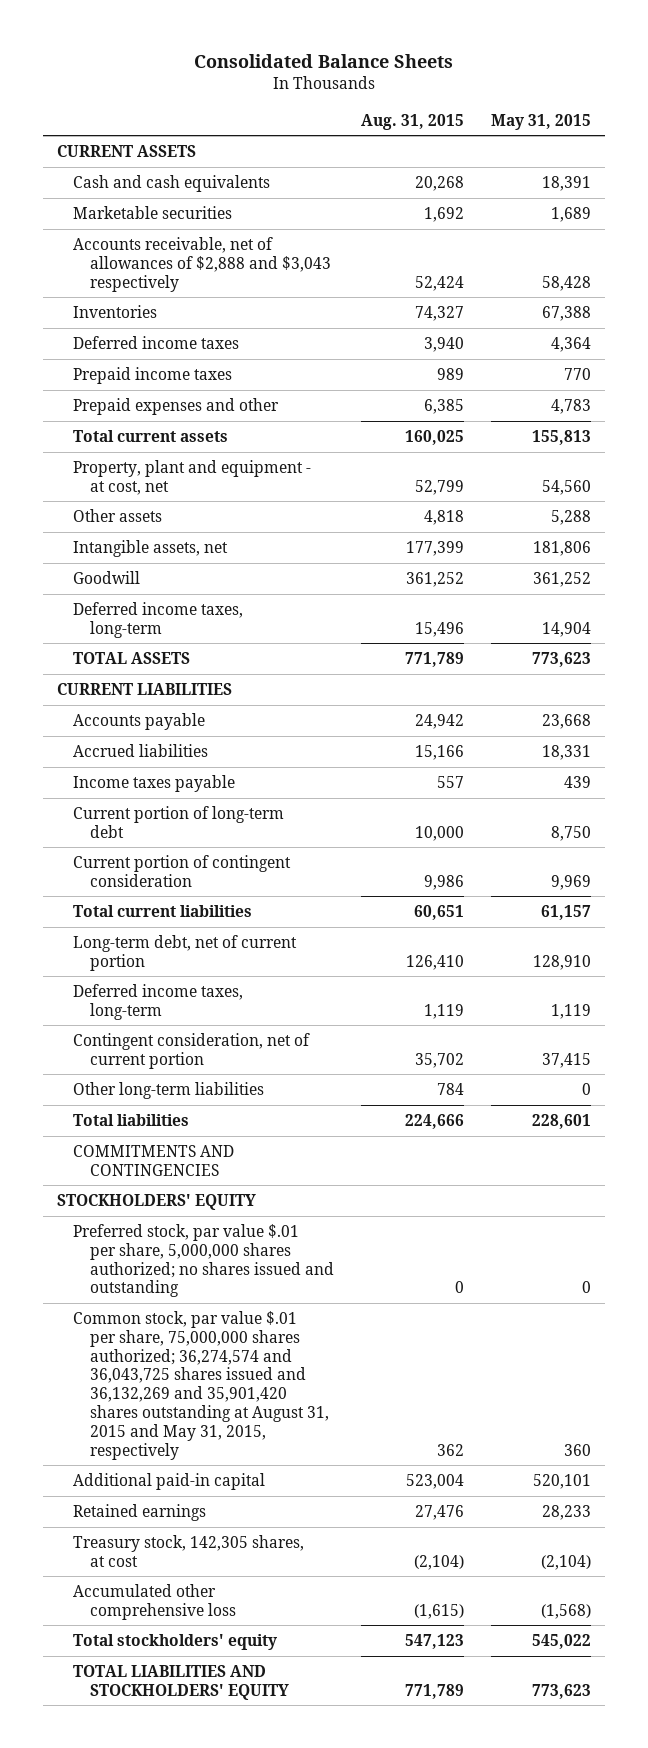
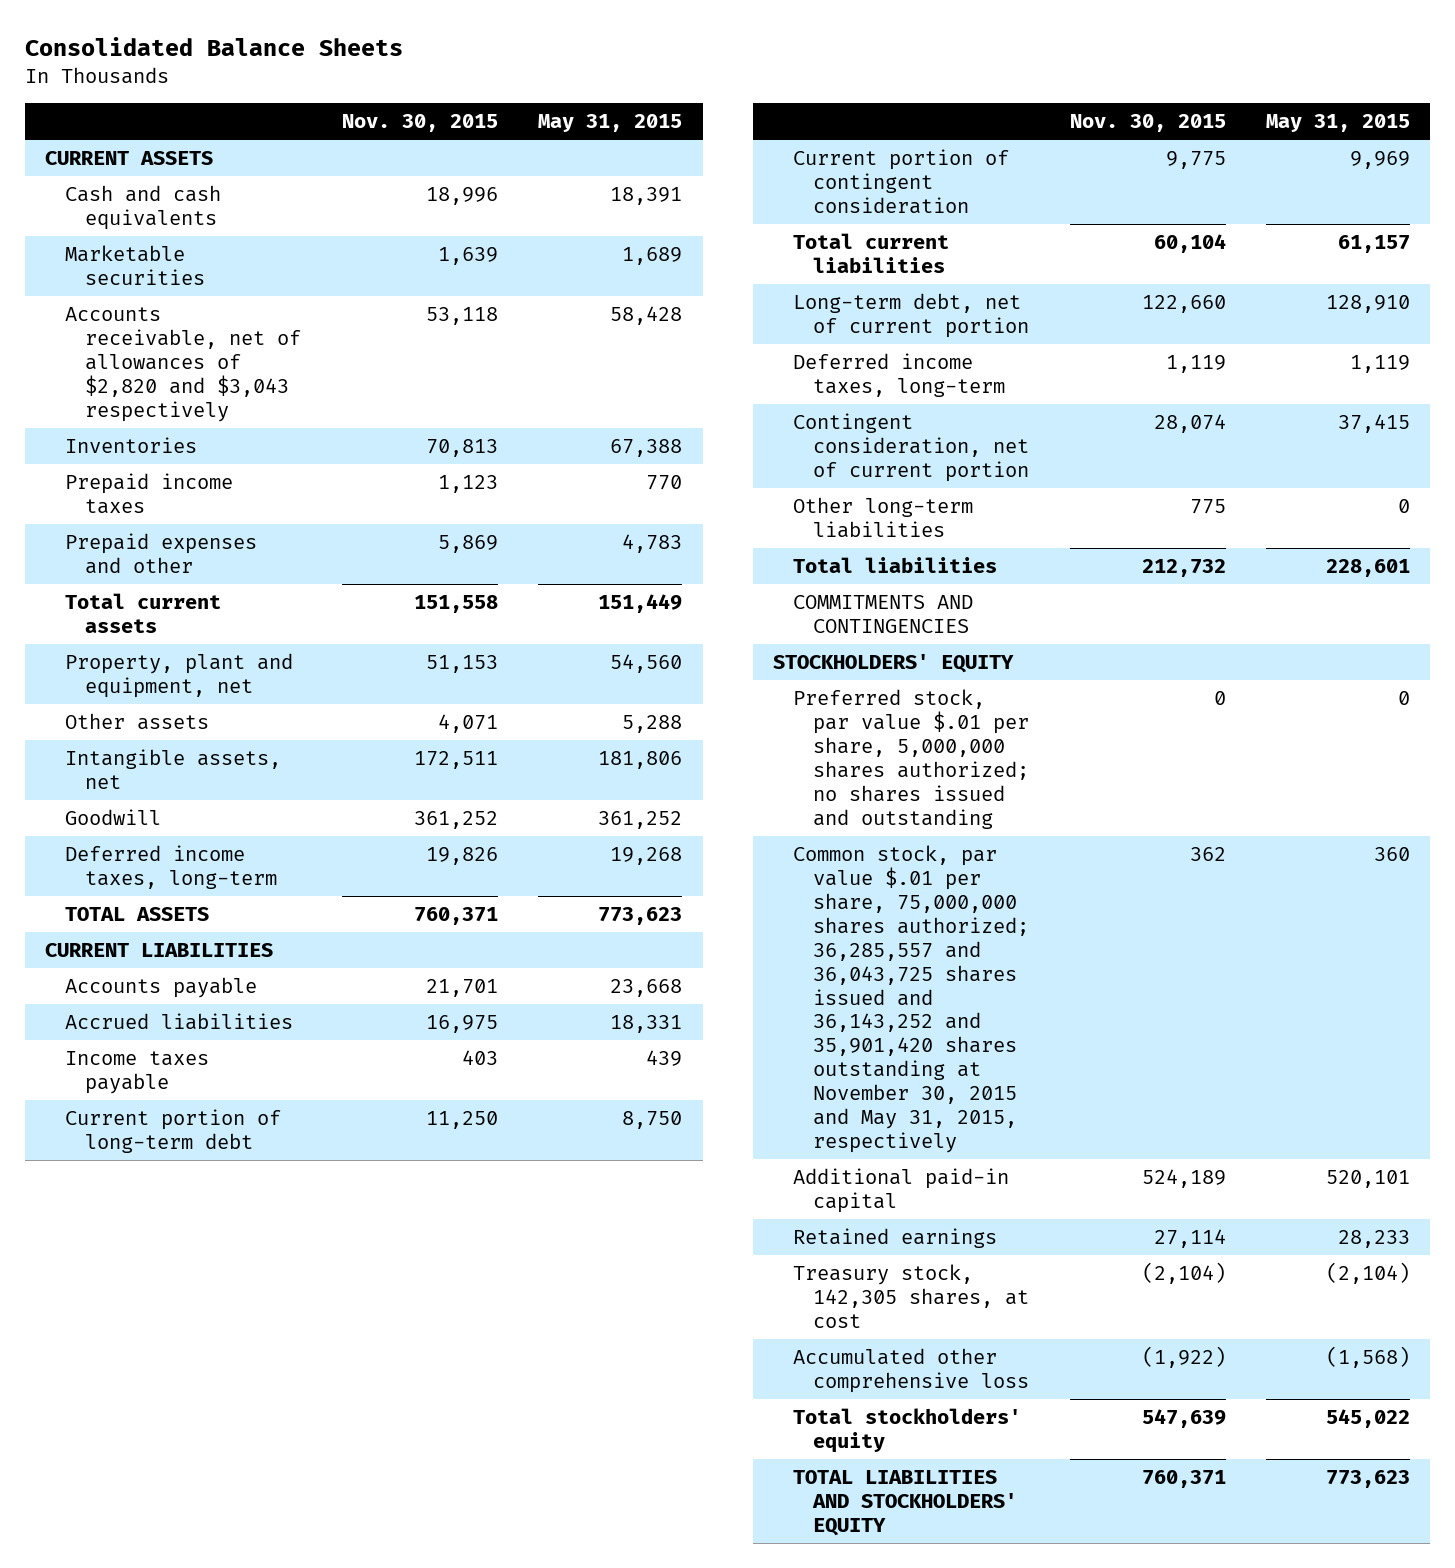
[361,113,465,130] Aug. 31, 2015 -> none
none -> [341,114,498,133] Nov. 30, 2015
[73,236,331,292] Accounts receivable, net of allowances of $2,888 and $3,043 respectively -> [65,307,302,422] Accounts receivable, net of allowances of $2,820 and $3,043 respectively
[73,335,240,349] Deferred income taxes -> none
[532,429,592,445] 155,813 -> [598,594,683,614] 151,449
[73,459,312,495] Property, plant and equipment - at cost, net -> [65,653,294,699] Property, plant and equipment, net
[542,621,592,637] 14,904 -> [610,847,683,866] 19,268
[73,1310,329,1460] Common stock, par value $.01 per share, 75,000,000 shares authorized; 36,274,574 and 36,043,725 shares issued and 36,132,269 and 35,901,420 shares outstanding at August 31, 2015 and May 31, 2015, respectively -> [792,845,1030,1153] Common stock, par value $.01 per share, 75,000,000 shares authorized; 36,285,557 and 36,043,725 shares issued and 36,143,252 and 35,901,420 shares outstanding at November 30, 2015 and May 31, 2015, respectively

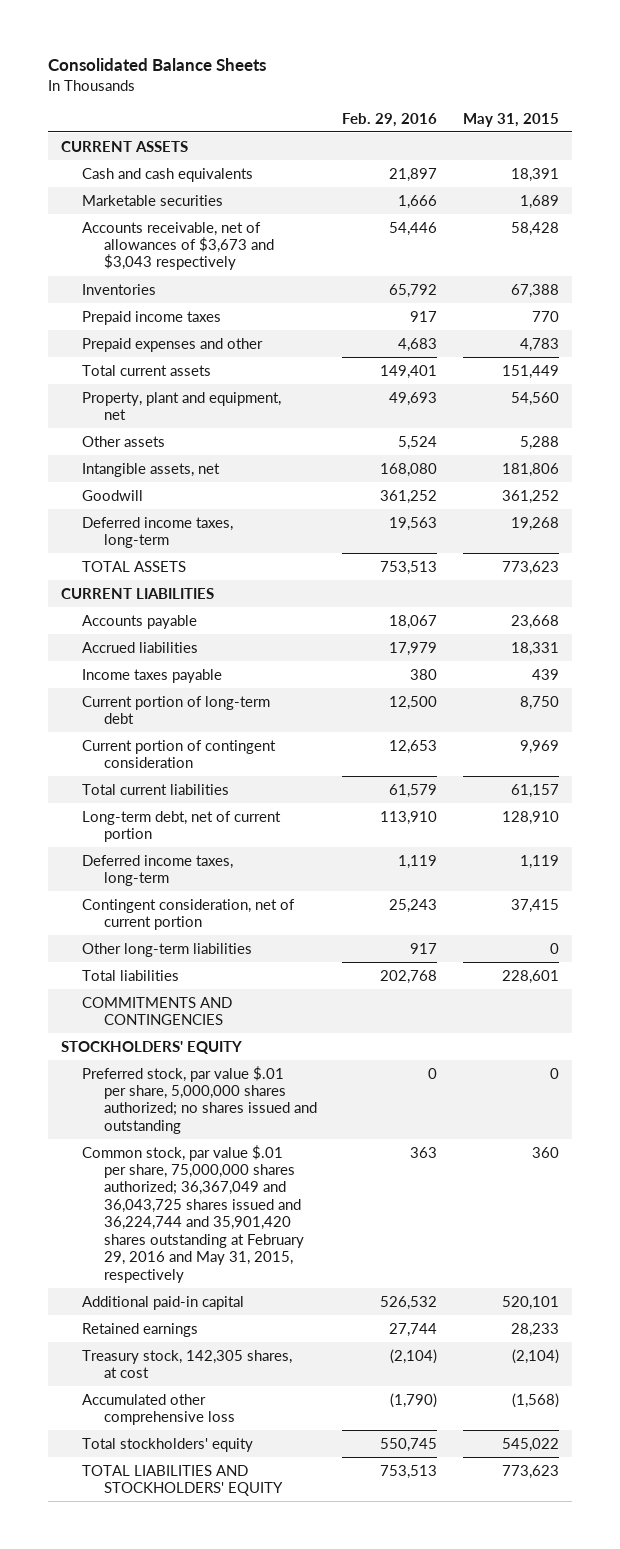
[341,114,498,133] Nov. 30, 2015 -> none
none -> [342,112,438,127] Feb. 29, 2016
[65,307,302,422] Accounts receivable, net of allowances of $2,820 and $3,043 respectively -> [82,221,274,271] Accounts receivable, net of allowances of $3,673 and $3,043 respectively
[792,845,1030,1153] Common stock, par value $.01 per share, 75,000,000 shares authorized; 36,285,557 and 36,043,725 shares issued and 36,143,252 and 35,901,420 shares outstanding at November 30, 2015 and May 31, 2015, respectively -> [82,1144,304,1283] Common stock, par value $.01 per share, 75,000,000 shares authorized; 36,367,049 and 36,043,725 shares issued and 36,224,744 and 35,901,420 shares outstanding at February 29, 2016 and May 31, 2015, respectively

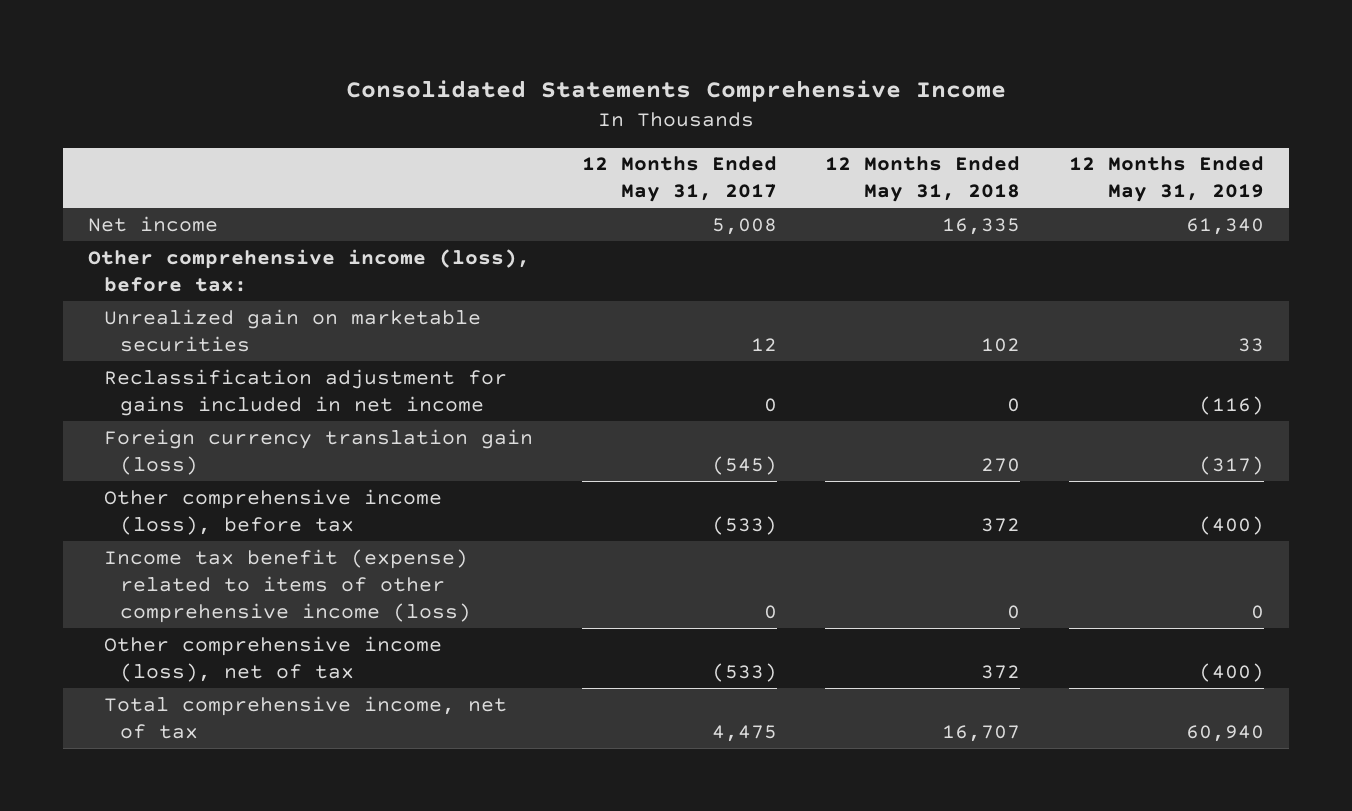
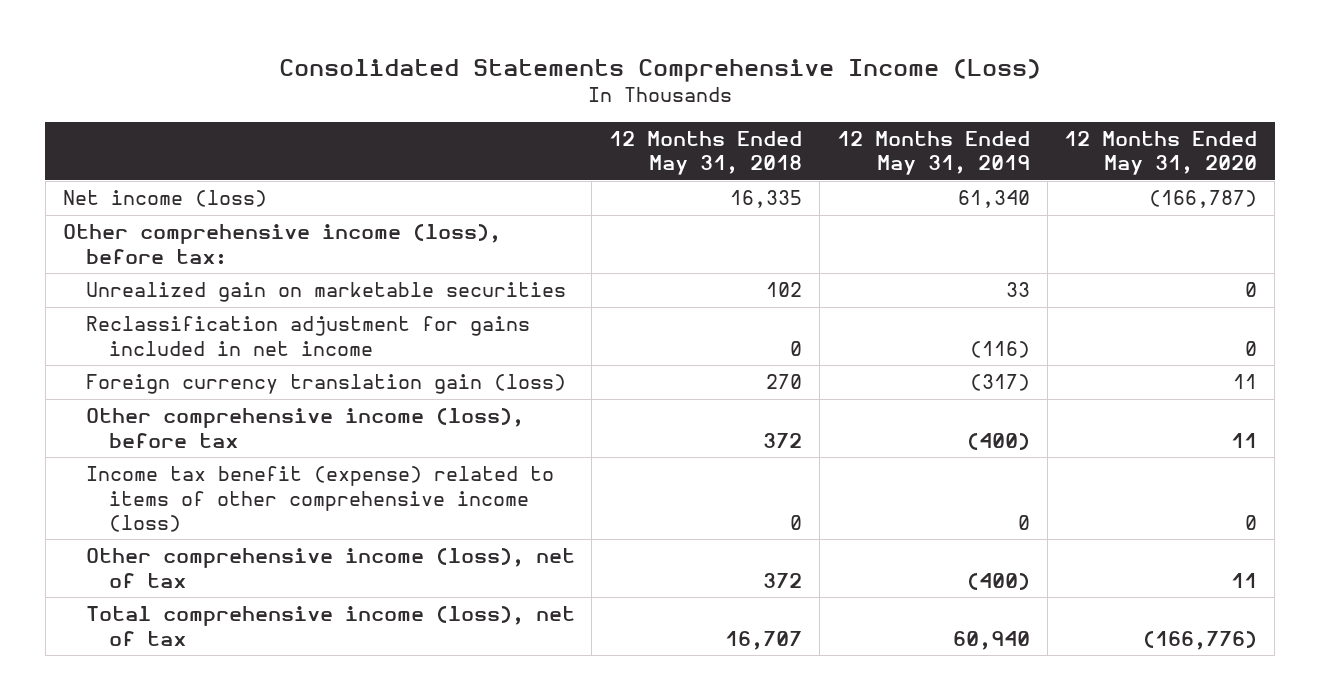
[345,79,1006,102] Consolidated Statements Comprehensive Income -> [278,58,1041,82] Consolidated Statements Comprehensive Income (Loss)
[581,156,777,203] 12 Months Ended May 31, 2017 -> none
none -> [1064,131,1258,176] 12 Months Ended May 31, 2020
[87,215,218,232] Net income -> [62,190,267,208] Net income (loss)
[103,695,507,739] Total comprehensive income, net of tax -> [85,606,575,646] Total comprehensive income (loss), net of tax

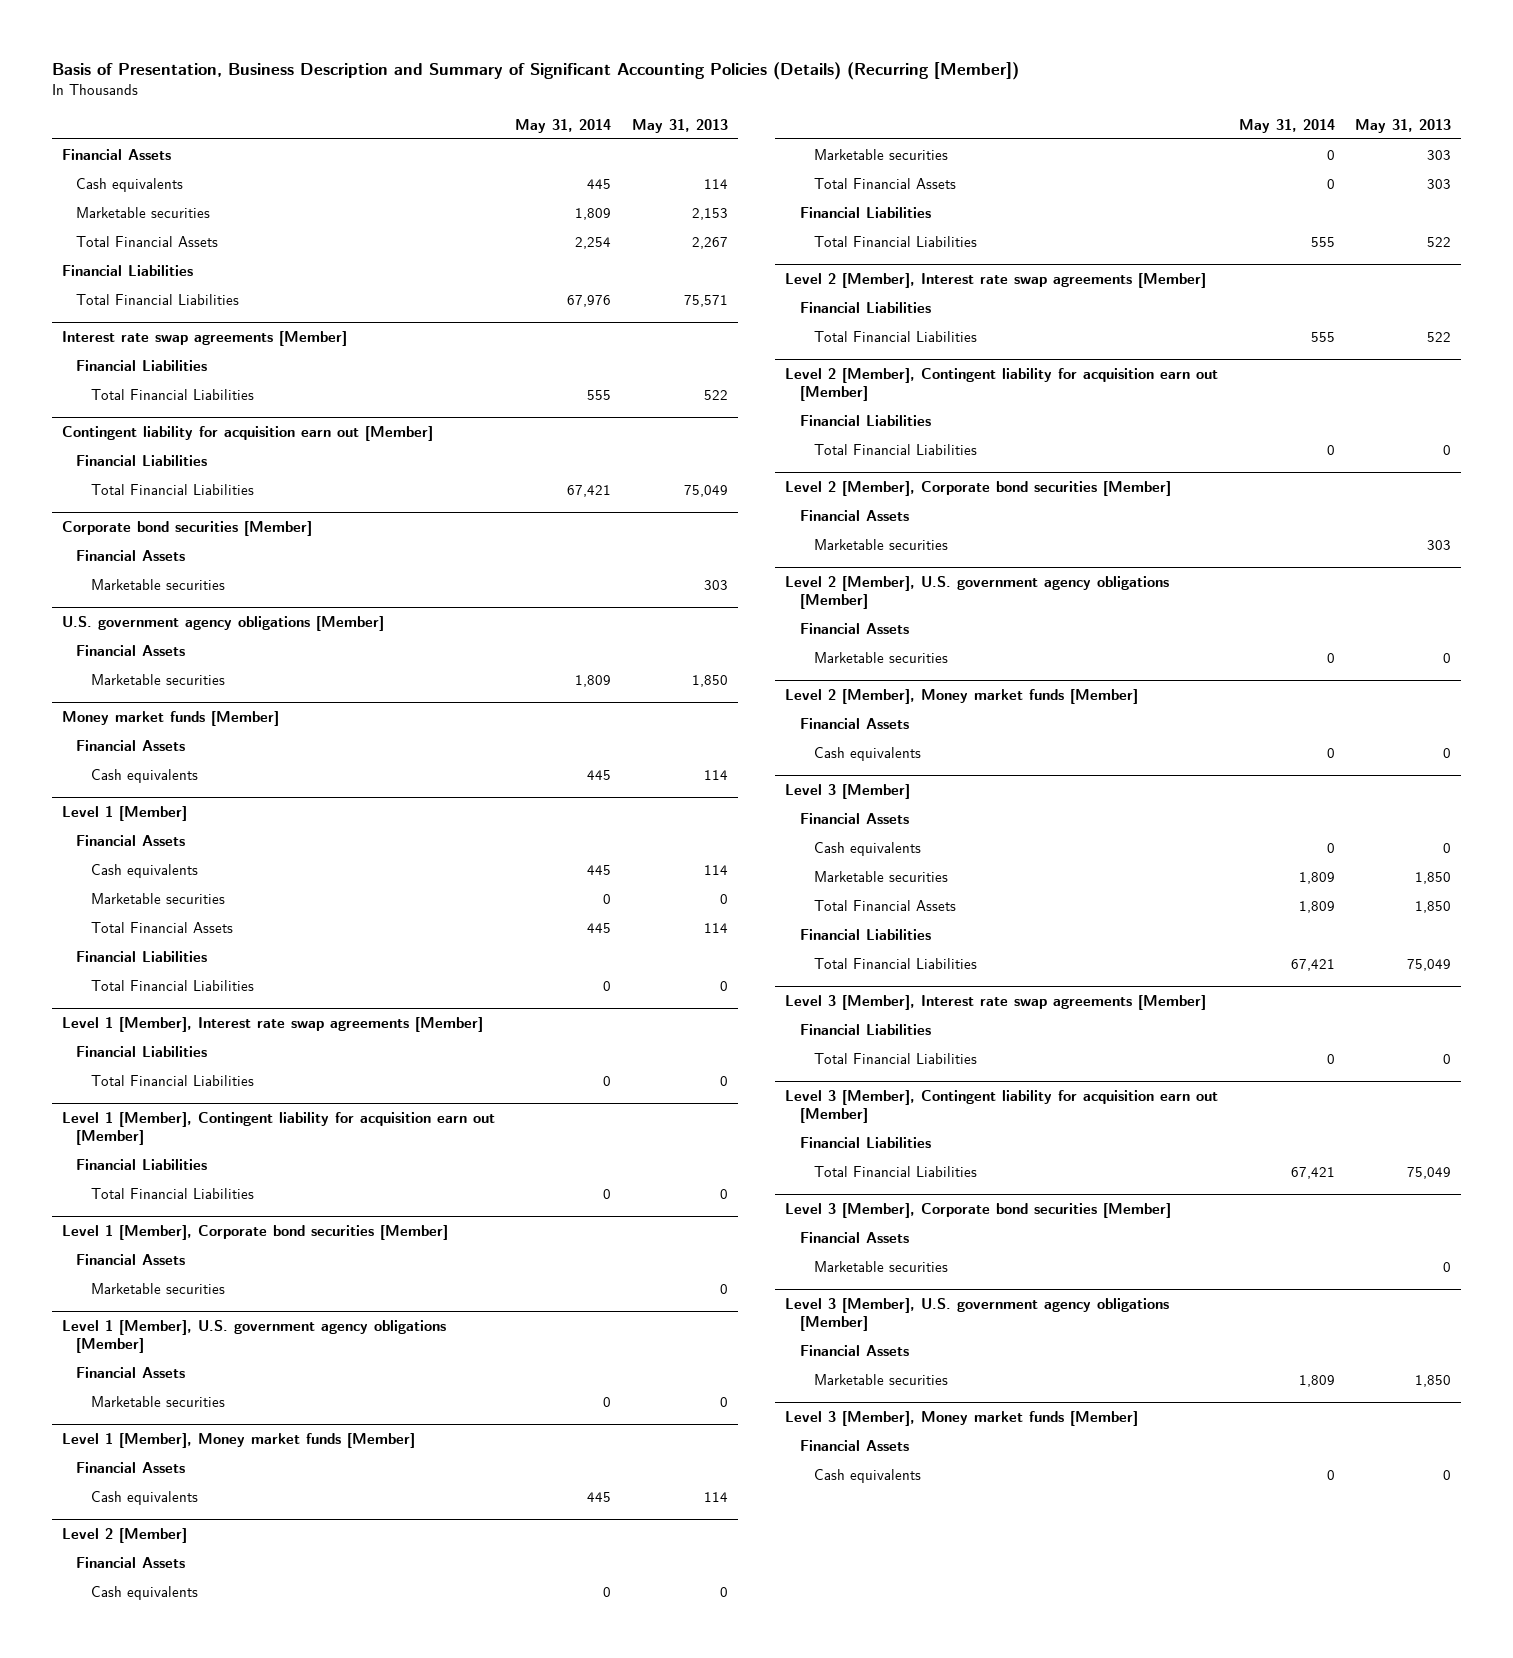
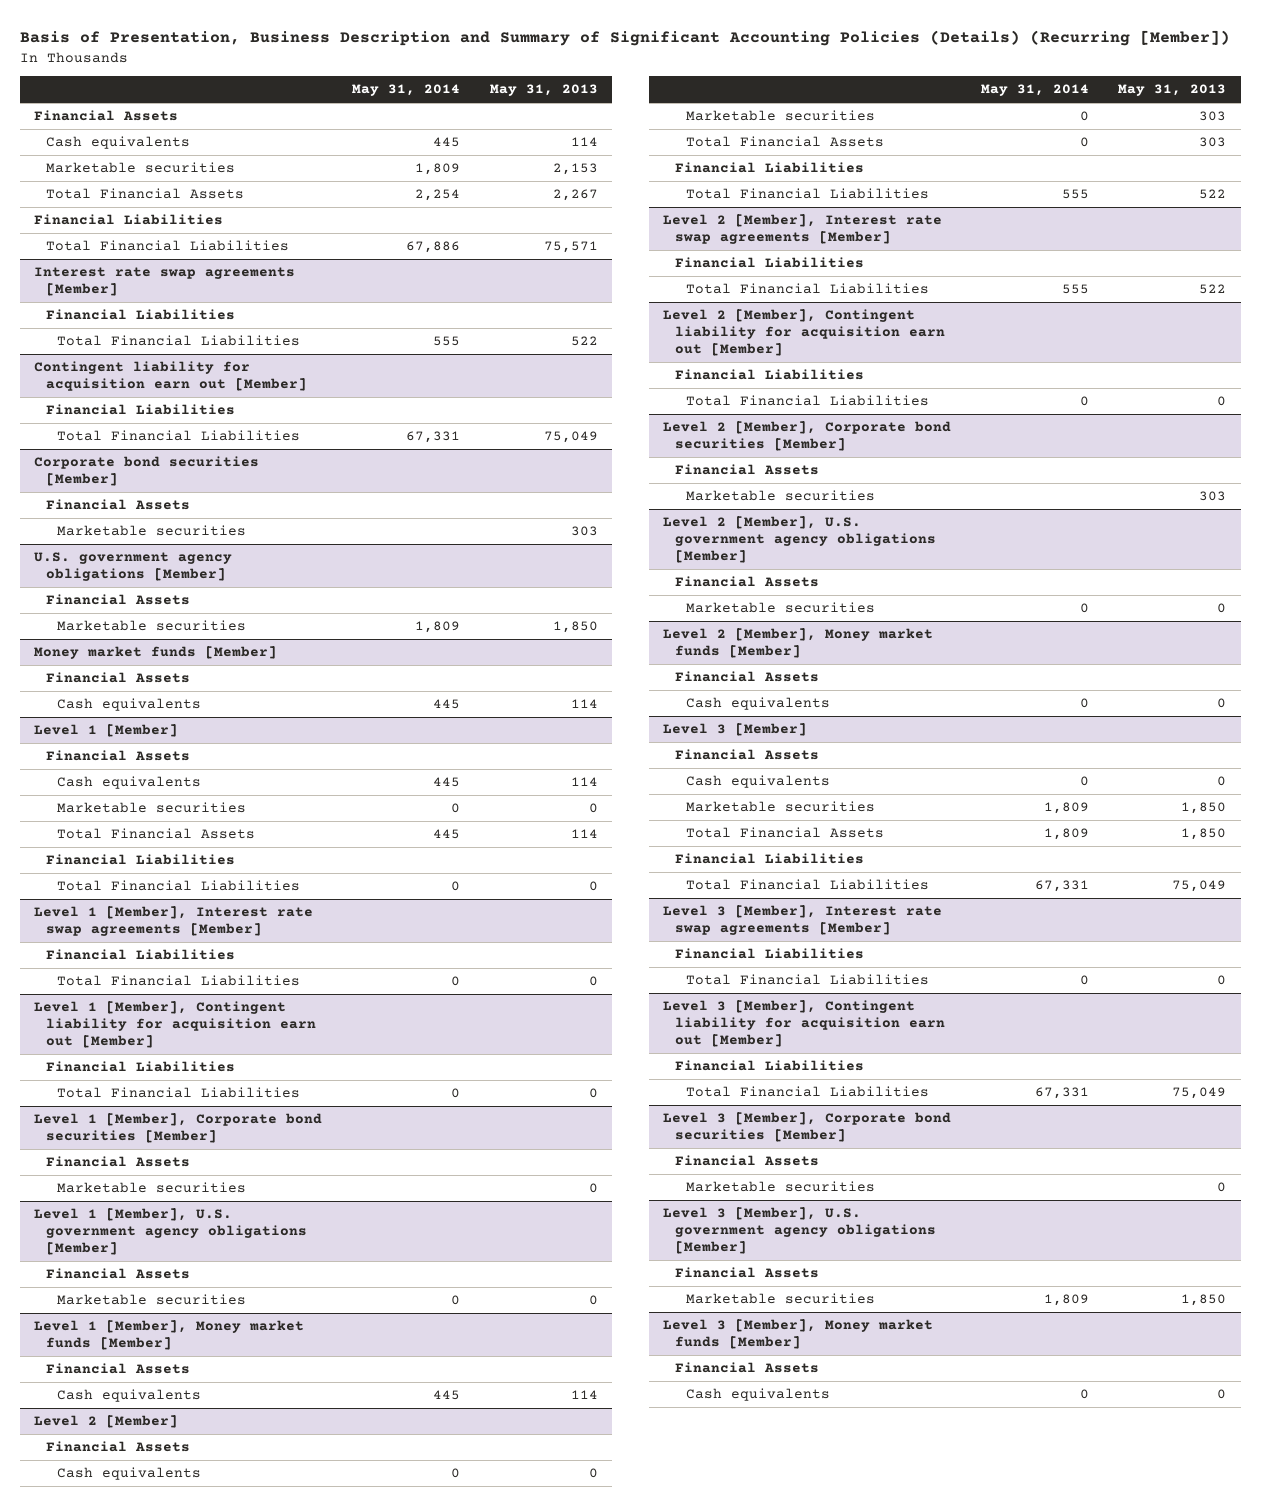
[567,294,612,307] 67,976 -> [406,241,461,254] 67,886
[567,484,612,497] 67,421 -> [406,431,461,444] 67,331
[1290,958,1335,971] 67,421 -> [1034,880,1089,893] 67,331
[1290,1166,1335,1179] 67,421 -> [1034,1087,1089,1100] 67,331

